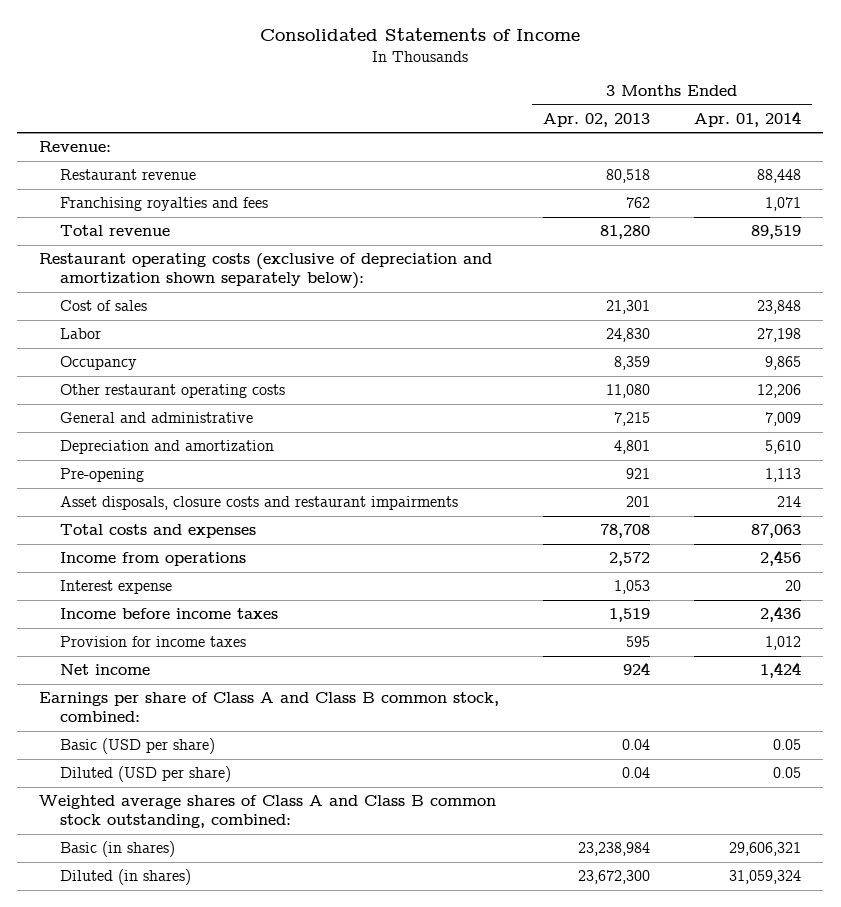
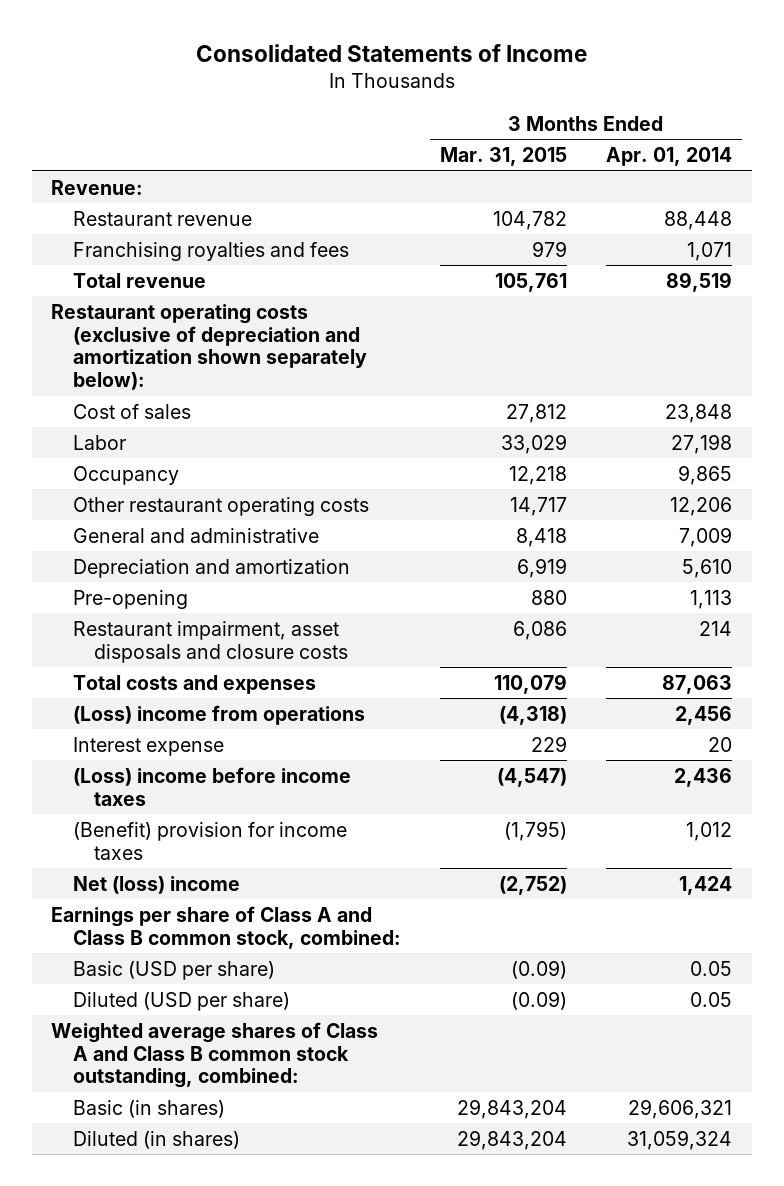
[543,112,651,127] Apr. 02, 2013 -> none
none -> [440,147,568,167] Mar. 31, 2015
[60,496,459,511] Asset disposals, closure costs and restaurant impairments -> [72,620,349,663] Restaurant impairment, asset disposals and closure costs
[60,552,247,567] Income from operations -> [72,704,365,725] (Loss) income from operations
[60,608,279,620] Income before income taxes -> [72,766,351,806] (Loss) income before income taxes
[60,636,247,648] Provision for income taxes -> [72,821,347,860] (Benefit) provision for income taxes
[60,664,151,676] Net income -> [72,875,240,894] Net (loss) income

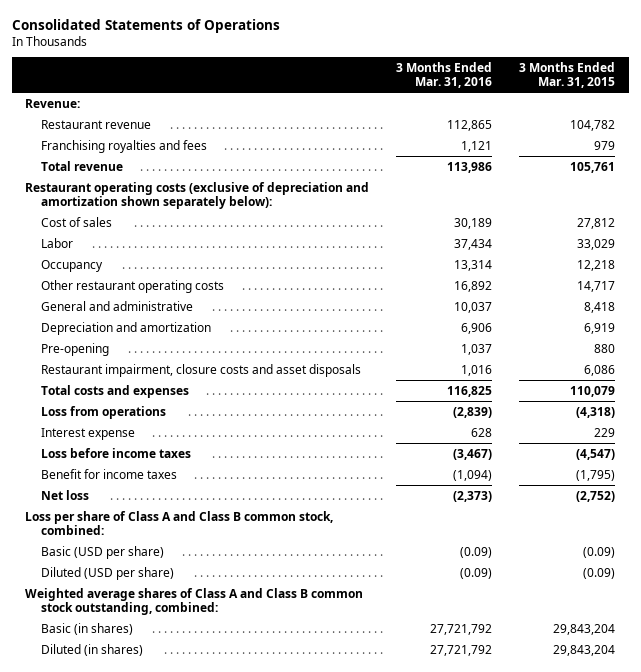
[195,44,587,63] Consolidated Statements of Income -> [11,18,280,33] Consolidated Statements of Operations
[606,147,733,167] Apr. 01, 2014 -> none
none -> [396,62,493,89] 3 Months Ended Mar. 31, 2016
[72,620,349,663] Restaurant impairment, asset disposals and closure costs -> [40,363,361,377] Restaurant impairment, closure costs and asset disposals
[72,704,365,725] (Loss) income from operations -> [40,405,166,419] Loss from operations
[72,766,351,806] (Loss) income before income taxes -> [40,447,191,458] Loss before income taxes
[72,821,347,860] (Benefit) provision for income taxes -> [40,468,177,479] Benefit for income taxes
[72,875,240,894] Net (loss) income -> [40,489,89,500] Net loss
[51,905,401,949] Earnings per share of Class A and Class B common stock, combined: -> [25,510,334,535] Loss per share of Class A and Class B common stock, combined:

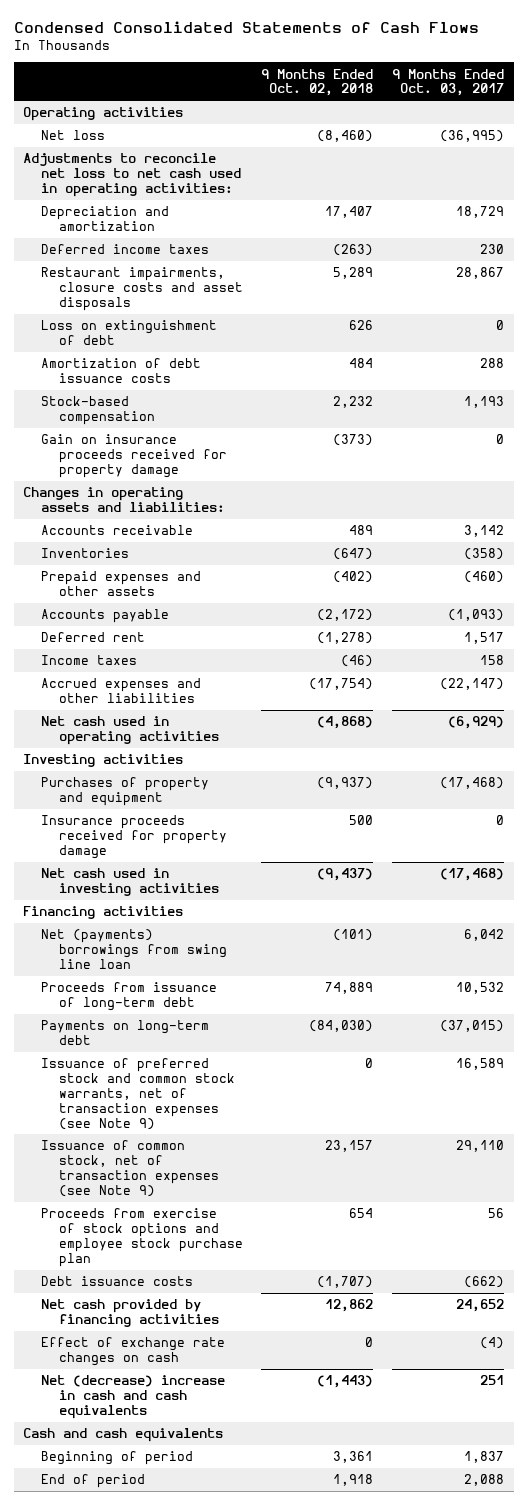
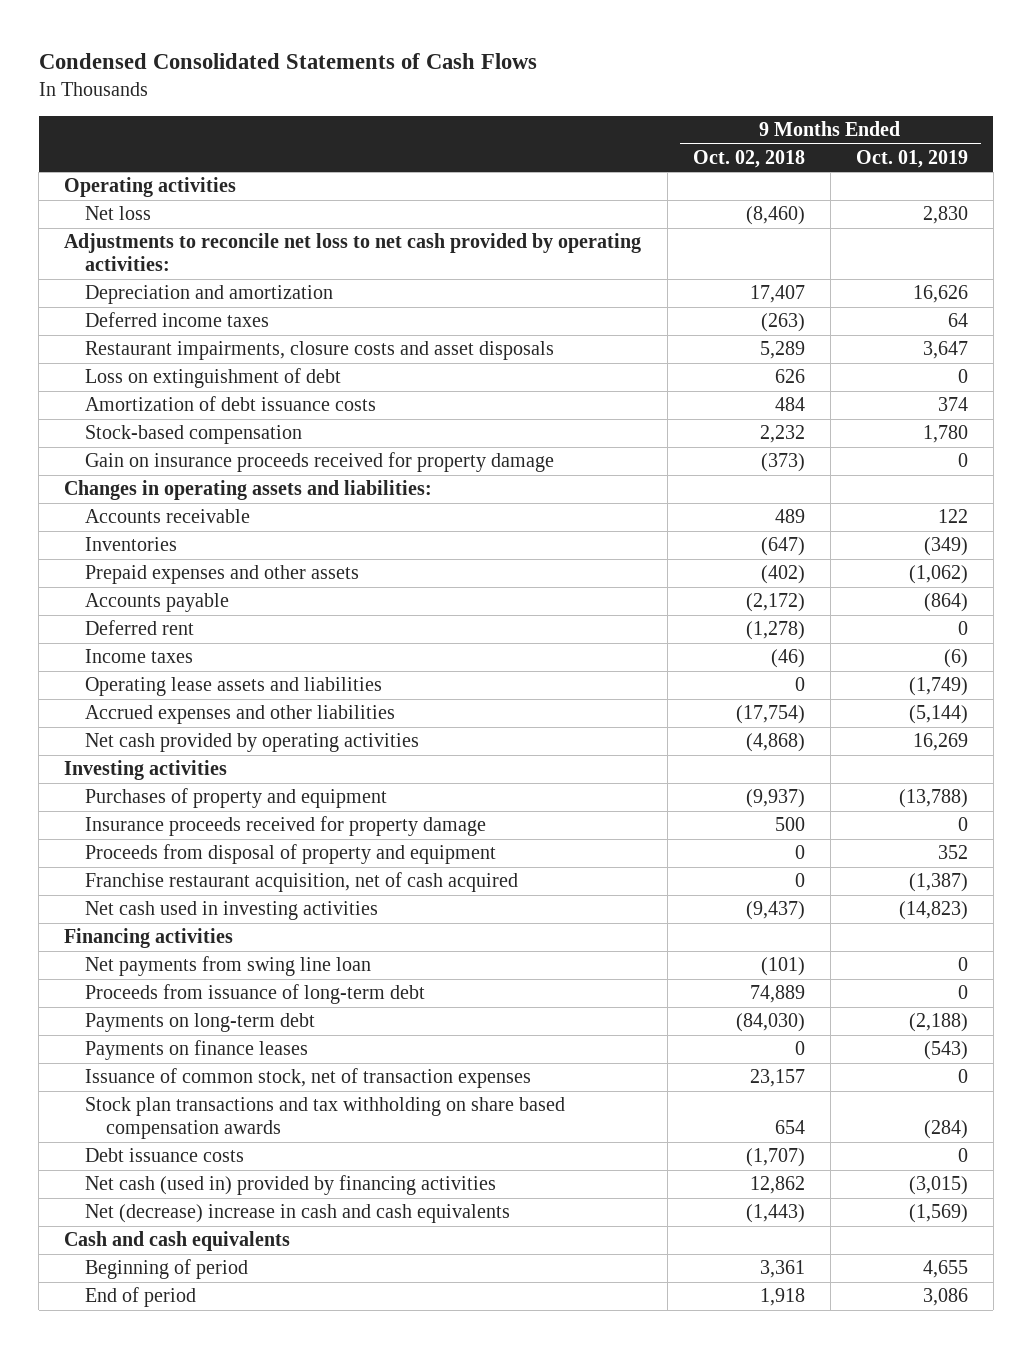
[392,68,505,97] 9 Months Ended Oct. 03, 2017 -> none
none -> [855,149,968,168] Oct. 01, 2019
[23,153,241,197] Adjustments to reconcile net loss to net cash used in operating activities: -> [64,233,642,272] Adjustments to reconcile net loss to net cash provided by operating activities:
none -> [85,677,383,697] Operating lease assets and liabilities
[40,716,219,746] Net cash used in operating activities -> [85,733,420,753] Net cash provided by operating activities
none -> [85,844,497,865] Proceeds from disposal of property and equipment
none -> [85,872,519,893] Franchise restaurant acquisition, net of cash acquired
[40,929,227,969] Net (payments) borrowings from swing line loan -> [85,956,372,977] Net payments from swing line loan
[40,1058,235,1130] Issuance of preferred stock and common stock warrants, net of transaction expenses (see Note 9) -> none
none -> [85,1040,309,1061] Payments on finance leases
[40,1140,219,1197] Issuance of common stock, net of transaction expenses (see Note 9) -> [85,1068,532,1089] Issuance of common stock, net of transaction expenses
[40,1208,243,1267] Proceeds from exercise of stock options and employee stock purchase plan -> [85,1097,566,1140] Stock plan transactions and tax withholding on share based compensation awards
[40,1337,225,1367] Effect of exchange rate changes on cash -> none
[40,1299,219,1328] Net cash provided by financing activities -> [85,1175,497,1196] Net cash (used in) provided by financing activities

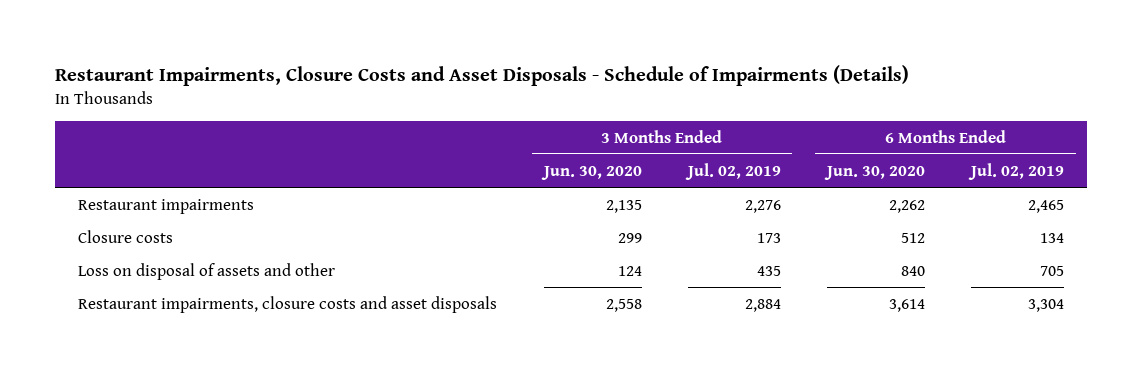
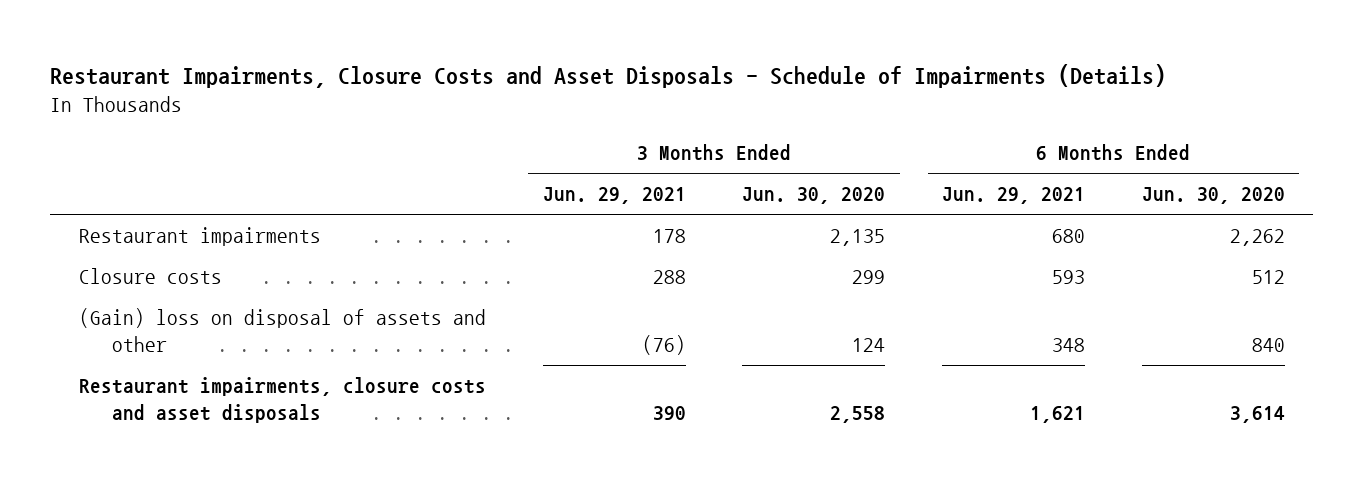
[684,162,781,180] Jul. 02, 2019 -> none
[968,162,1065,180] Jul. 02, 2019 -> none
none -> [542,187,686,205] Jun. 29, 2021
none -> [942,187,1086,205] Jun. 29, 2021
[78,262,336,280] Loss on disposal of assets and other -> [78,308,486,353] (Gain) loss on disposal of assets and other

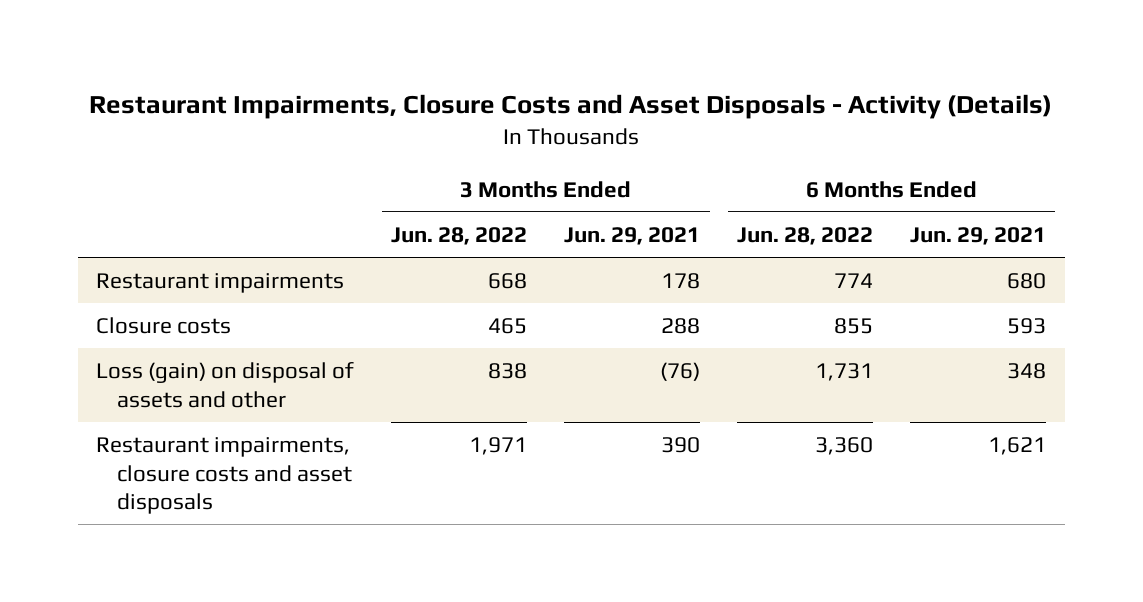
[50,63,1167,88] Restaurant Impairments, Closure Costs and Asset Disposals - Schedule of Impairments (Details) -> [89,94,1053,120] Restaurant Impairments, Closure Costs and Asset Disposals - Activity (Details)
[742,187,886,205] Jun. 30, 2020 -> none
[1141,187,1285,205] Jun. 30, 2020 -> none
none -> [391,226,528,245] Jun. 28, 2022
none -> [737,226,874,245] Jun. 28, 2022
[78,308,486,353] (Gain) loss on disposal of assets and other -> [96,362,355,408] Loss (gain) on disposal of assets and other

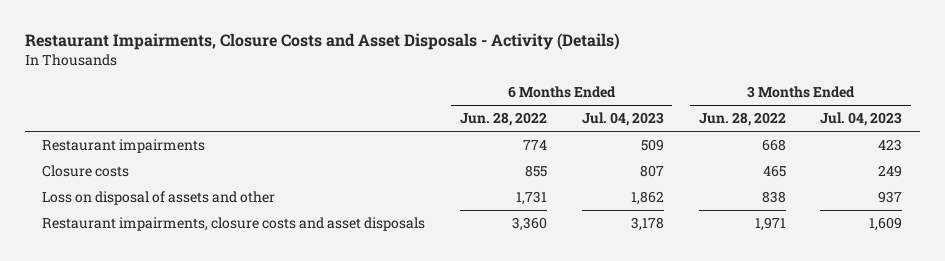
[564,226,701,245] Jun. 29, 2021 -> none
[910,226,1047,245] Jun. 29, 2021 -> none
none -> [581,112,664,127] Jul. 04, 2023
none -> [820,112,903,127] Jul. 04, 2023
[96,362,355,408] Loss (gain) on disposal of assets and other -> [42,190,276,205] Loss on disposal of assets and other

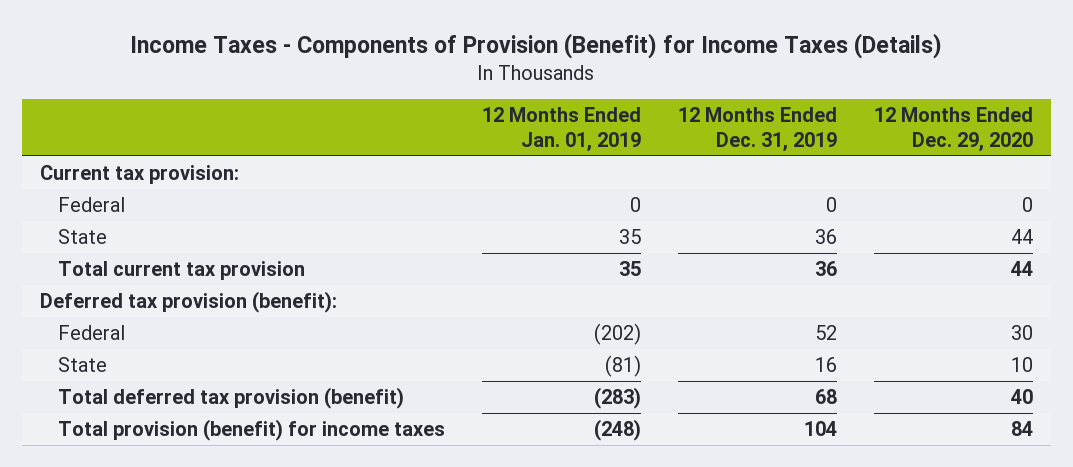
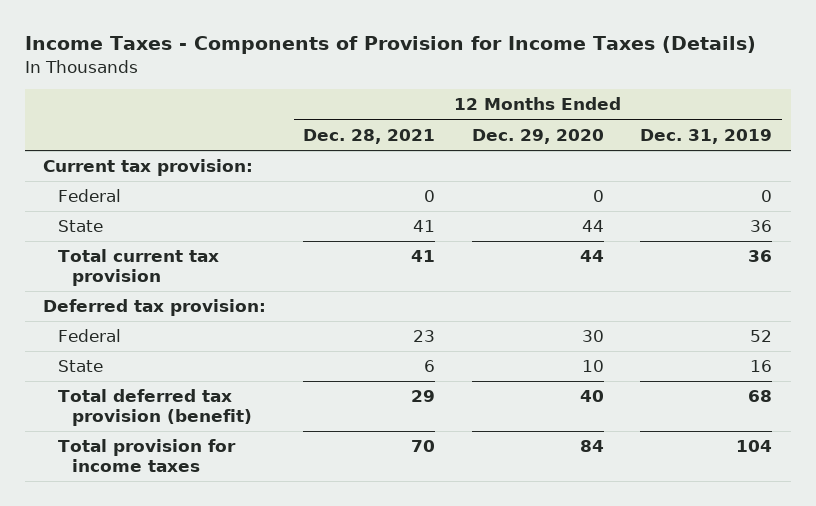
[130,32,943,59] Income Taxes - Components of Provision (Benefit) for Income Taxes (Details) -> [24,36,756,55] Income Taxes - Components of Provision for Income Taxes (Details)
[481,107,641,153] 12 Months Ended Jan. 01, 2019 -> none
none -> [302,128,435,144] Dec. 28, 2021
[40,290,338,313] Deferred tax provision (benefit): -> [43,299,267,317] Deferred tax provision:
[57,418,445,441] Total provision (benefit) for income taxes -> [57,439,236,472] Total provision for income taxes

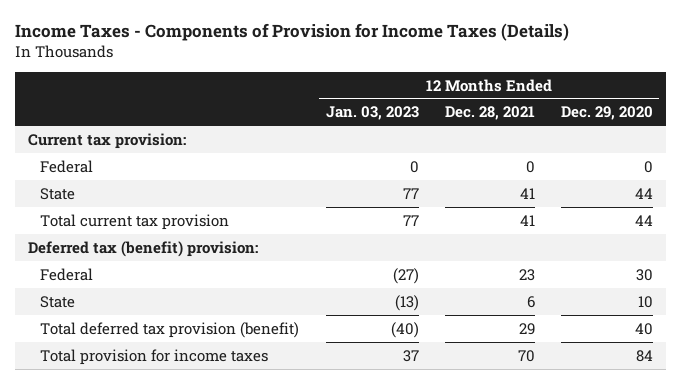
[640,128,773,144] Dec. 31, 2019 -> none
none -> [325,106,419,121] Jan. 03, 2023
[43,299,267,317] Deferred tax provision: -> [27,240,258,257] Deferred tax (benefit) provision:

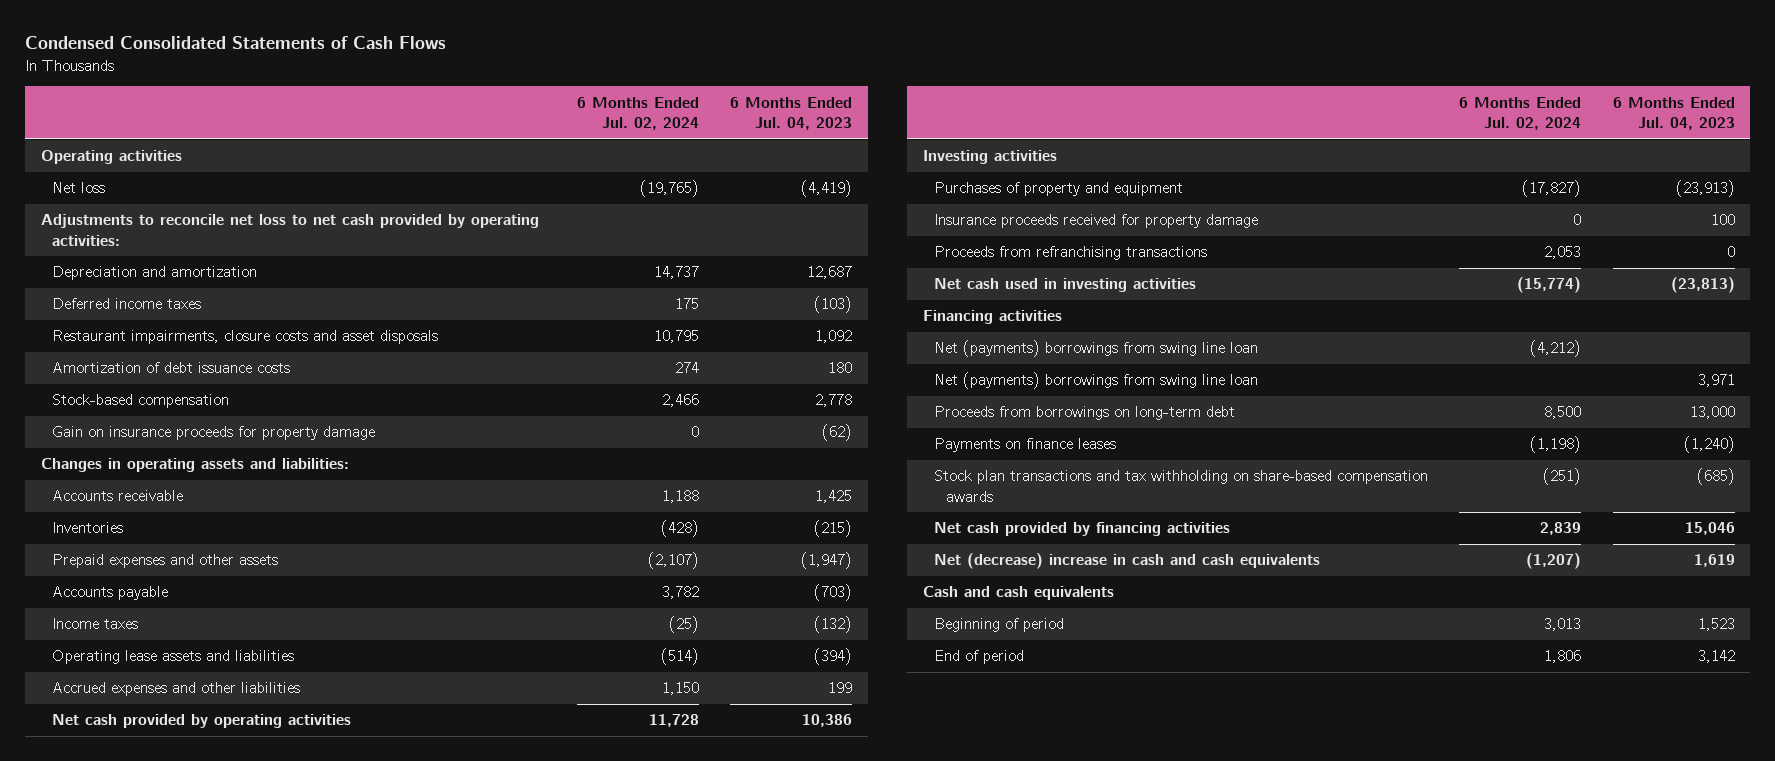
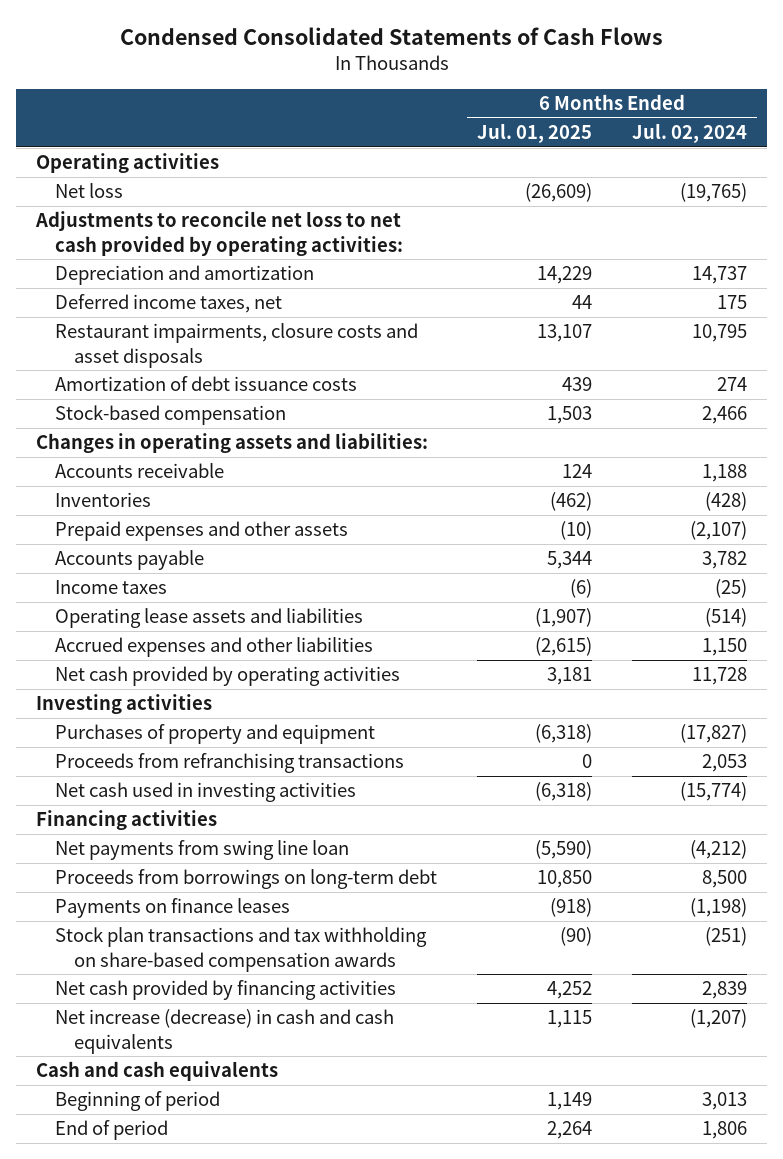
[730,96,853,131] 6 Months Ended Jul. 04, 2023 -> none
none -> [477,123,593,144] Jul. 01, 2025
[51,298,201,310] Deferred income taxes -> [55,294,283,314] Deferred income taxes, net
[51,426,375,441] Gain on insurance proceeds for property damage -> none
[934,214,1259,229] Insurance proceeds received for property damage -> none
[934,372,1259,390] Net (payments) borrowings from swing line loan -> none
[934,340,1259,358] Net (payments) borrowings from swing line loan -> [55,840,350,861] Net payments from swing line loan
[934,553,1321,570] Net (decrease) increase in cash and cash equivalents -> [55,1009,395,1054] Net increase (decrease) in cash and cash equivalents

